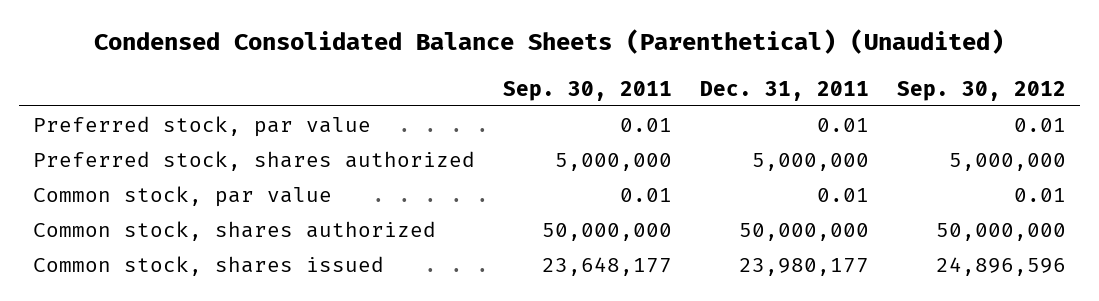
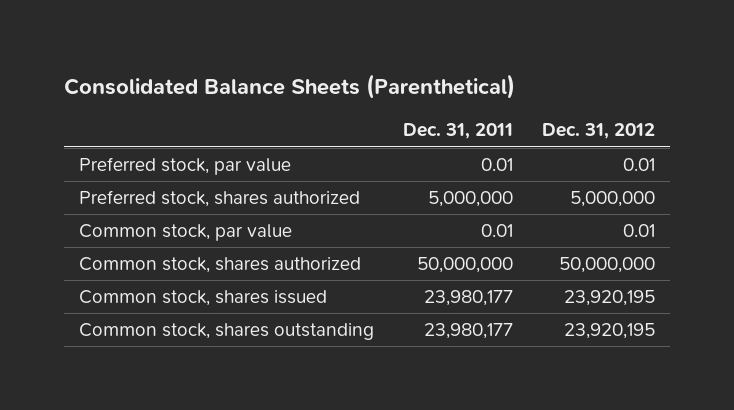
[94,29,1005,55] Condensed Consolidated Balance Sheets (Parenthetical) (Unaudited) -> [64,74,516,100] Consolidated Balance Sheets (Parenthetical)
[502,80,672,101] Sep. 30, 2011 -> none
[897,80,1067,101] Sep. 30, 2012 -> none
none -> [542,123,656,140] Dec. 31, 2012
none -> [78,323,374,341] Common stock, shares outstanding

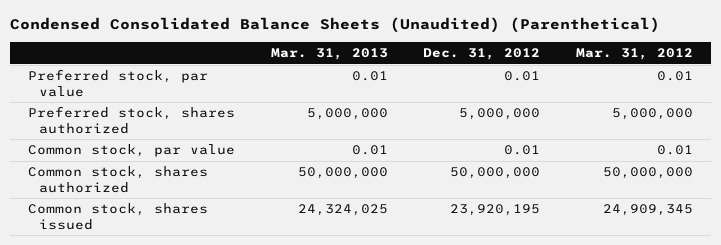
[64,74,516,100] Consolidated Balance Sheets (Parenthetical) -> [10,17,661,34] Condensed Consolidated Balance Sheets (Unaudited) (Parenthetical)
[403,123,514,140] Dec. 31, 2011 -> none
none -> [270,47,388,60] Mar. 31, 2013
none -> [575,47,693,60] Mar. 31, 2012
[78,323,374,341] Common stock, shares outstanding -> none

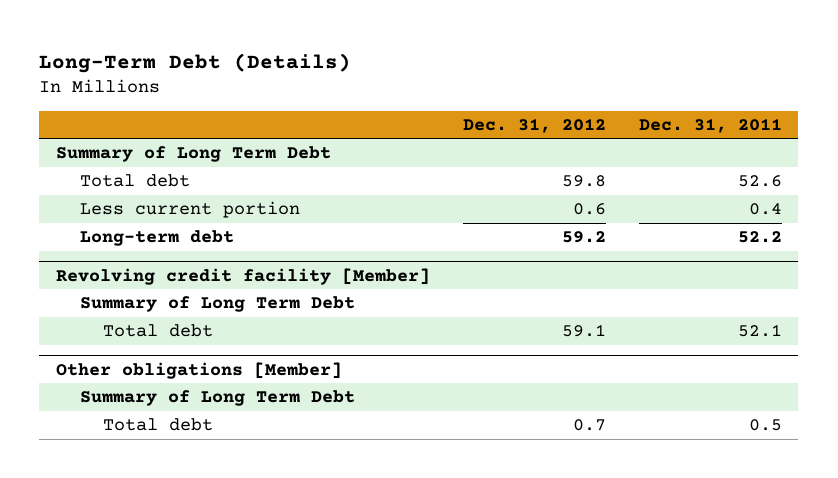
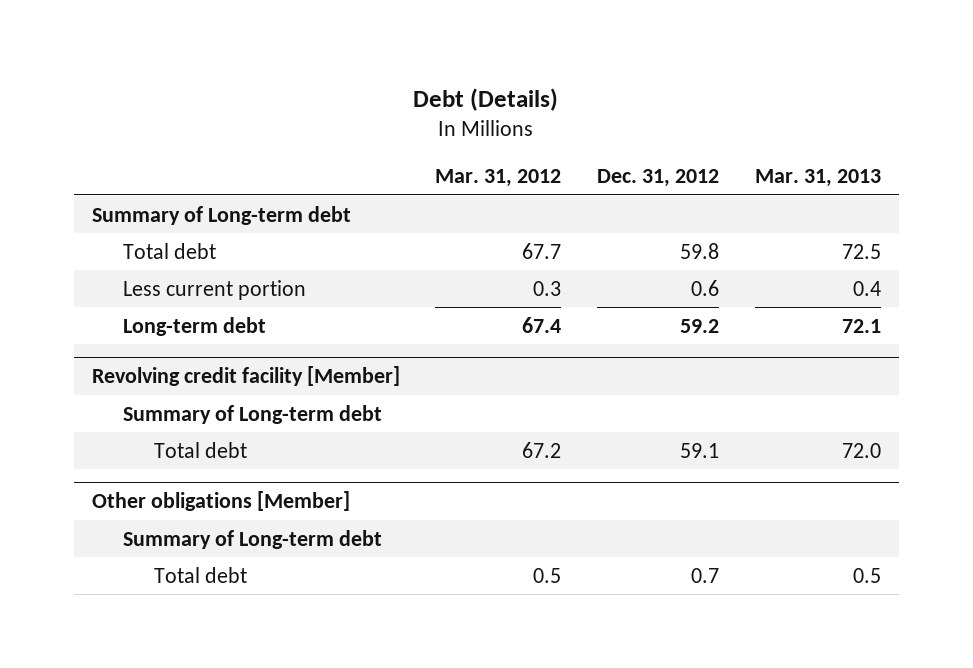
[39,52,352,73] Long-Term Debt (Details) -> [413,88,559,112] Debt (Details)
[638,117,782,133] Dec. 31, 2011 -> none
none -> [435,169,562,188] Mar. 31, 2012
none -> [754,169,881,188] Mar. 31, 2013
[55,146,331,163] Summary of Long Term Debt -> [91,205,351,225] Summary of Long-term debt
[79,296,355,313] Summary of Long Term Debt -> [123,404,383,424] Summary of Long-term debt
[79,390,355,407] Summary of Long Term Debt -> [123,529,383,549] Summary of Long-term debt

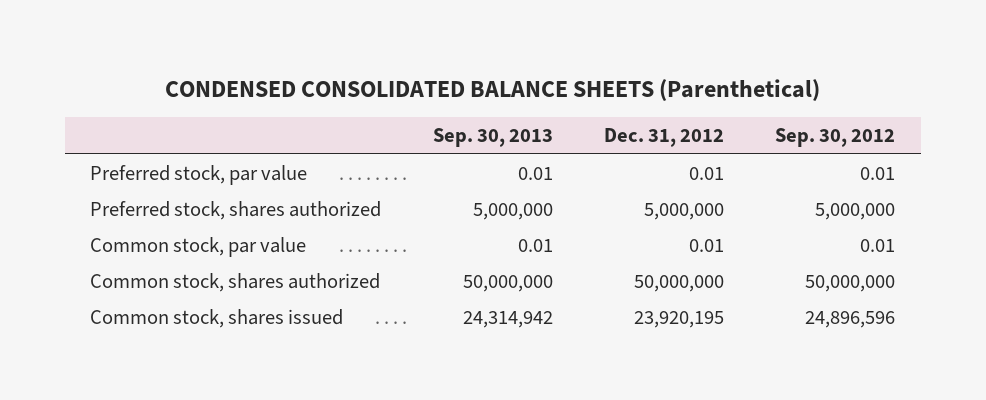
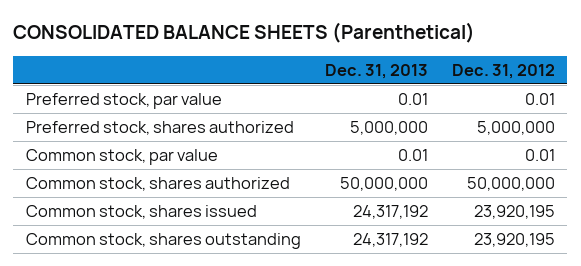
[164,78,820,101] CONDENSED CONSOLIDATED BALANCE SHEETS (Parenthetical) -> [13,22,476,44] CONSOLIDATED BALANCE SHEETS (Parenthetical)
[432,128,553,148] Sep. 30, 2013 -> none
[775,128,896,148] Sep. 30, 2012 -> none
none -> [324,64,428,80] Dec. 31, 2013
none -> [25,232,301,249] Common stock, shares outstanding

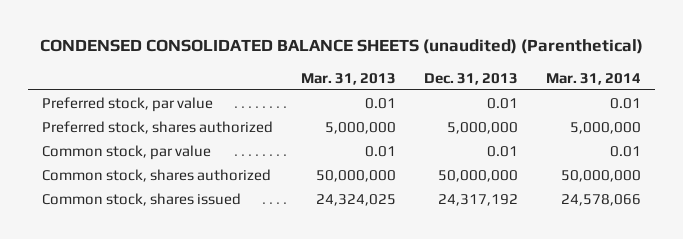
[13,22,476,44] CONSOLIDATED BALANCE SHEETS (Parenthetical) -> [39,39,643,55] CONDENSED CONSOLIDATED BALANCE SHEETS (unaudited) (Parenthetical)
[452,64,556,80] Dec. 31, 2012 -> none
none -> [301,72,397,85] Mar. 31, 2013
none -> [546,72,642,85] Mar. 31, 2014
[25,232,301,249] Common stock, shares outstanding -> none

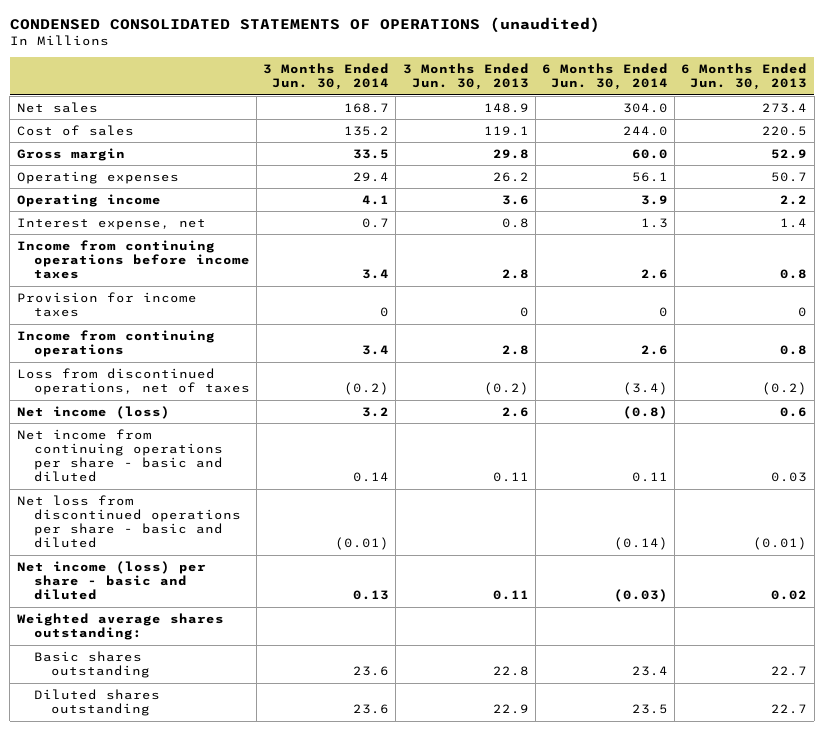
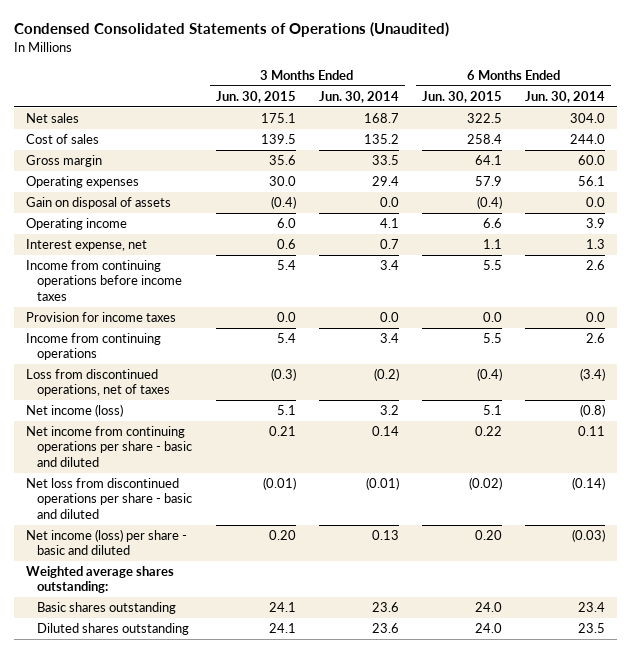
[9,16,600,33] CONDENSED CONSOLIDATED STATEMENTS OF OPERATIONS (unaudited) -> [14,22,450,38] Condensed Consolidated Statements of Operations (Unaudited)
[402,62,529,91] 3 Months Ended Jun. 30, 2013 -> none
[681,62,808,91] 6 Months Ended Jun. 30, 2013 -> none
none -> [215,90,296,103] Jun. 30, 2015
none -> [422,90,503,103] Jun. 30, 2015
none -> [25,197,171,210] Gain on disposal of assets
[380,307,390,318] 0 -> [379,312,399,323] 0.0
[659,307,669,318] 0 -> [586,312,606,323] 0.0

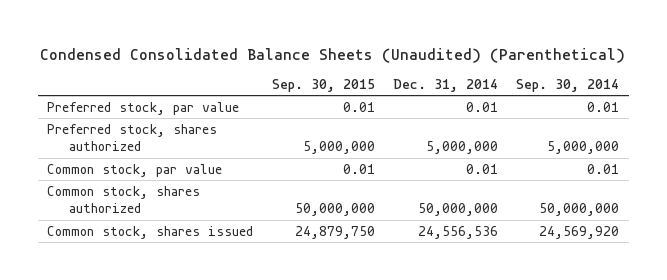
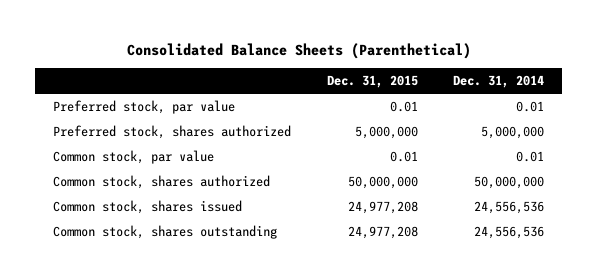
[40,47,626,63] Condensed Consolidated Balance Sheets (Unaudited) (Parenthetical) -> [126,43,471,60] Consolidated Balance Sheets (Parenthetical)
[271,79,375,93] Sep. 30, 2015 -> none
[516,79,620,93] Sep. 30, 2014 -> none
none -> [326,75,418,89] Dec. 31, 2015
none -> [53,225,278,240] Common stock, shares outstanding

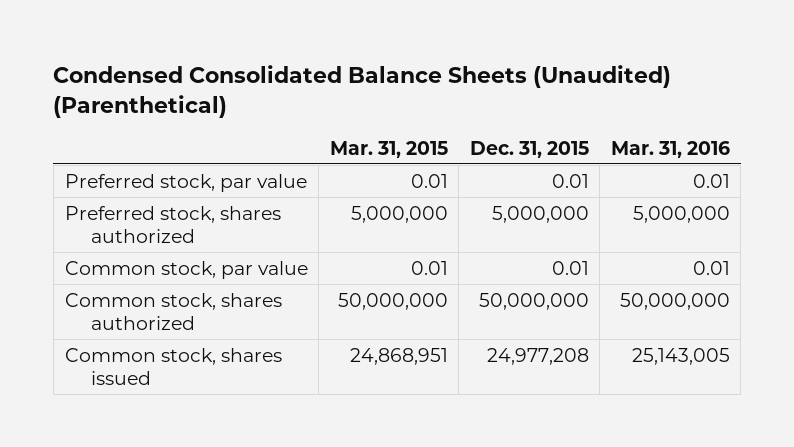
[126,43,471,60] Consolidated Balance Sheets (Parenthetical) -> [53,65,672,118] Condensed Consolidated Balance Sheets (Unaudited) (Parenthetical)
[453,75,545,89] Dec. 31, 2014 -> none
none -> [329,140,448,158] Mar. 31, 2015
none -> [610,140,730,158] Mar. 31, 2016
[53,225,278,240] Common stock, shares outstanding -> none

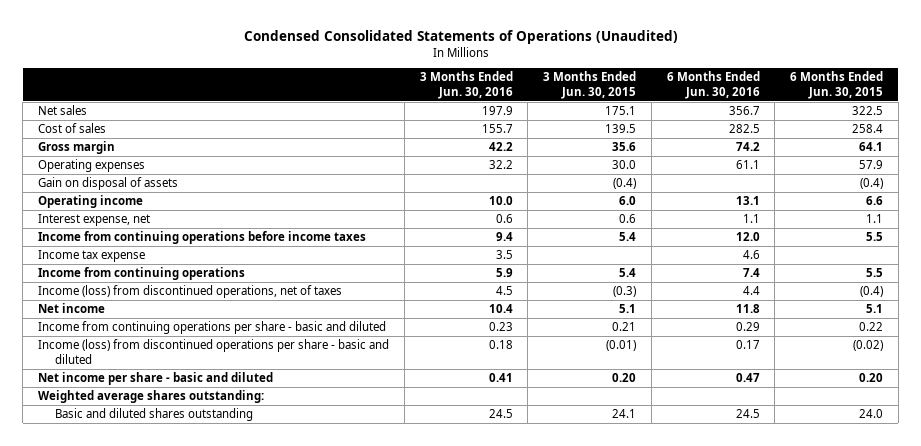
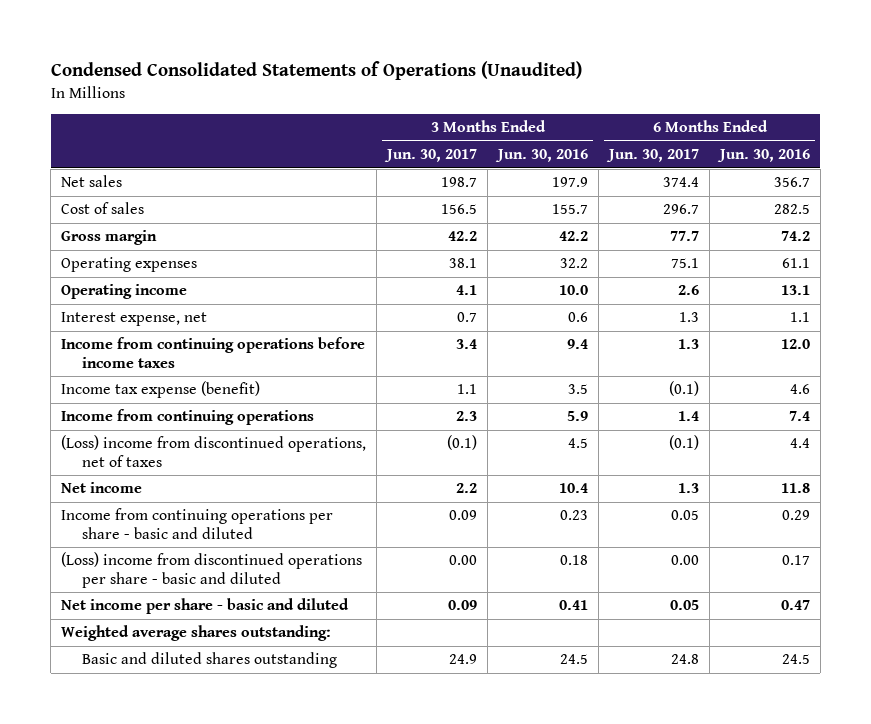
[543,71,637,100] 3 Months Ended Jun. 30, 2015 -> none
[790,71,884,100] 6 Months Ended Jun. 30, 2015 -> none
none -> [384,149,478,163] Jun. 30, 2017
none -> [606,149,700,163] Jun. 30, 2017
[37,177,178,191] Gain on disposal of assets -> none
[37,250,145,263] Income tax expense -> [61,381,261,399] Income tax expense (benefit)
[37,285,342,299] Income (loss) from discontinued operations, net of taxes -> [61,435,367,467] (Loss) income from discontinued operations, net of taxes
[37,339,389,364] Income (loss) from discontinued operations per share - basic and diluted -> [61,552,363,588] (Loss) income from discontinued operations per share - basic and diluted

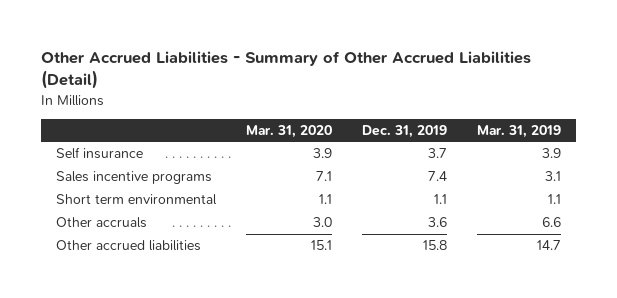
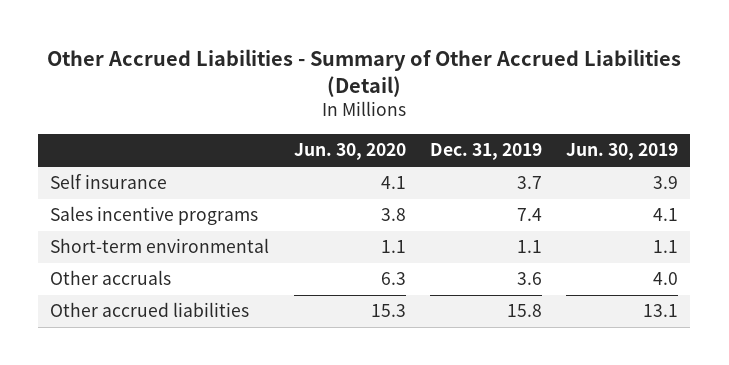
[246,124,333,138] Mar. 31, 2020 -> none
[476,124,561,138] Mar. 31, 2019 -> none
none -> [293,143,406,161] Jun. 30, 2020
none -> [566,143,679,161] Jun. 30, 2019
[56,194,218,206] Short term environmental -> [50,238,270,254] Short-term environmental

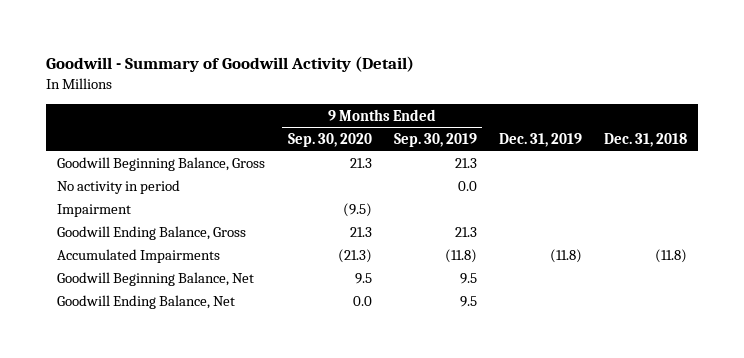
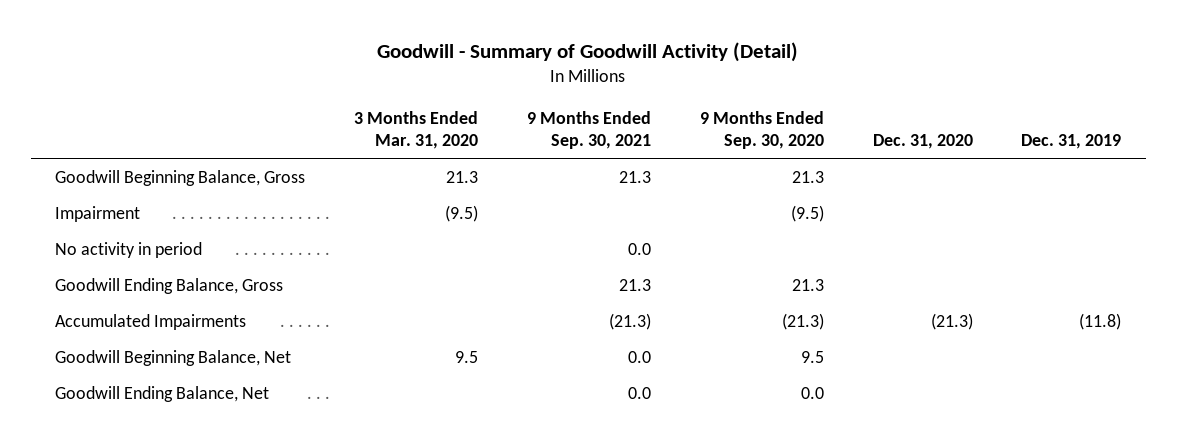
[393,132,477,147] Sep. 30, 2019 -> none
[603,132,687,147] Dec. 31, 2018 -> none
none -> [353,110,478,150] 3 Months Ended Mar. 31, 2020
none -> [526,110,651,150] 9 Months Ended Sep. 30, 2021
none -> [872,134,973,150] Dec. 31, 2020
[57,179,181,194] No activity in period -> [55,241,203,258] No activity in period

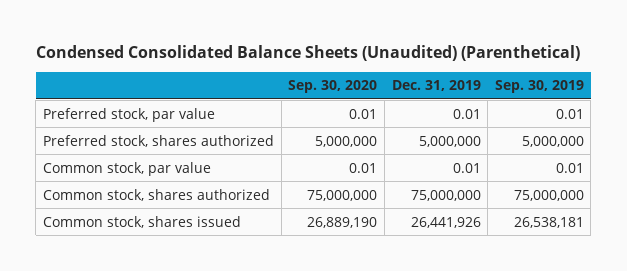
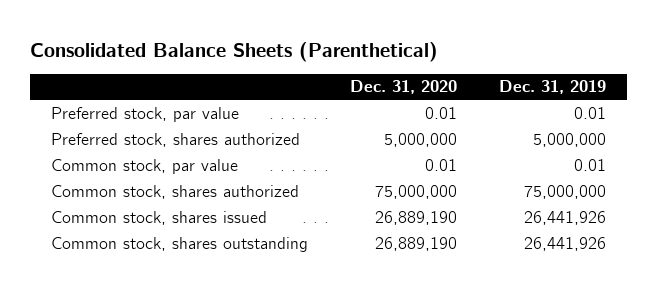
[35,44,580,61] Condensed Consolidated Balance Sheets (Unaudited) (Parenthetical) -> [30,41,439,62] Consolidated Balance Sheets (Parenthetical)
[288,80,378,94] Sep. 30, 2020 -> none
[494,80,584,94] Sep. 30, 2019 -> none
none -> [350,80,458,95] Dec. 31, 2020
none -> [51,236,309,252] Common stock, shares outstanding

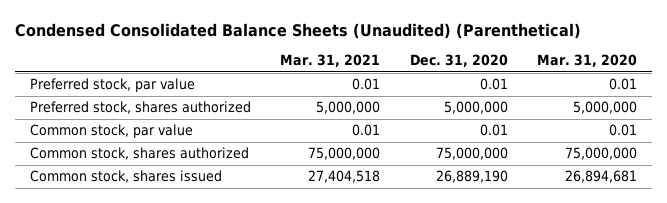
[30,41,439,62] Consolidated Balance Sheets (Parenthetical) -> [14,22,581,39] Condensed Consolidated Balance Sheets (Unaudited) (Parenthetical)
[499,80,607,95] Dec. 31, 2019 -> none
none -> [280,54,381,68] Mar. 31, 2021
none -> [537,54,638,68] Mar. 31, 2020
[51,236,309,252] Common stock, shares outstanding -> none

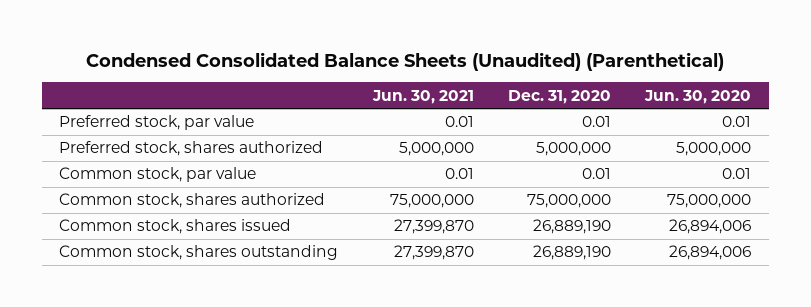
[280,54,381,68] Mar. 31, 2021 -> none
[537,54,638,68] Mar. 31, 2020 -> none
none -> [371,89,474,104] Jun. 30, 2021
none -> [644,89,752,104] Jun. 30, 2020
none -> [59,245,339,261] Common stock, shares outstanding

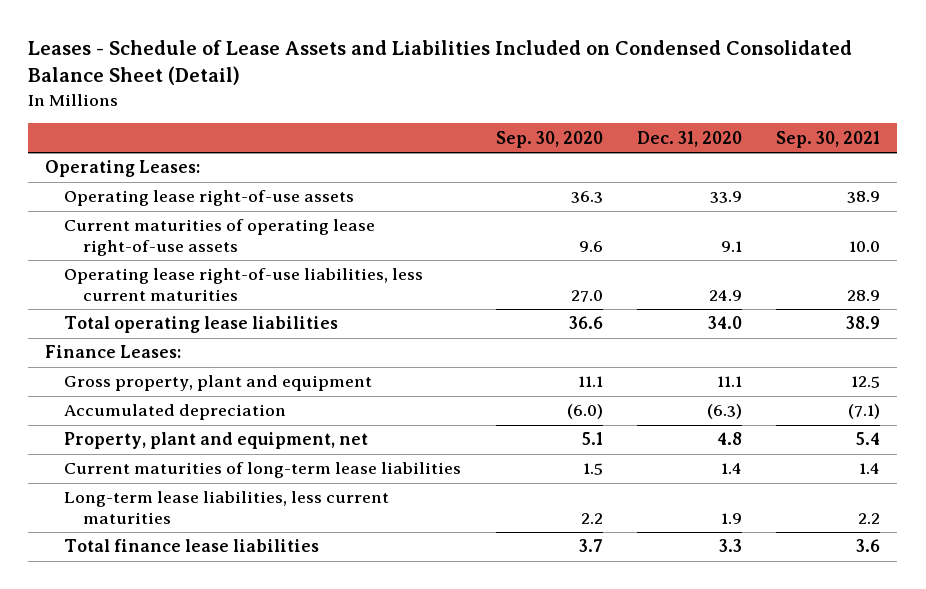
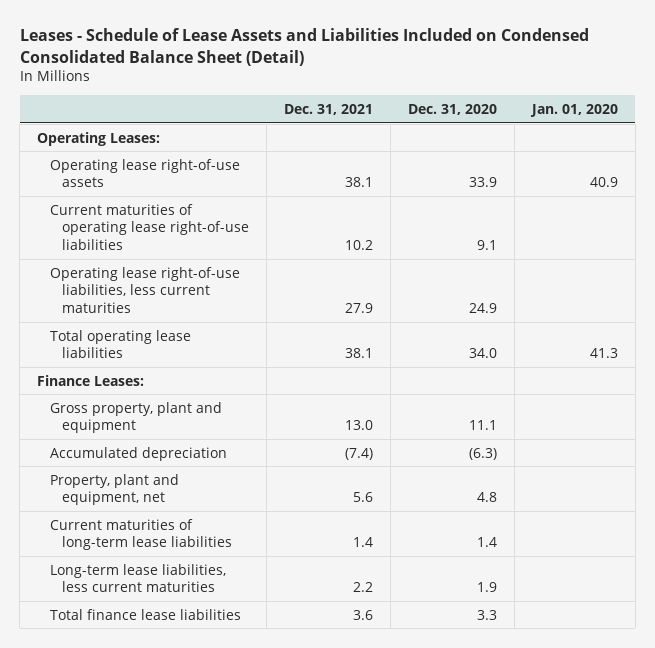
[495,130,603,148] Sep. 30, 2020 -> none
[776,130,881,148] Sep. 30, 2021 -> none
none -> [284,103,374,115] Dec. 31, 2021
none -> [529,103,618,117] Jan. 01, 2020
[64,219,376,256] Current maturities of operating lease right-of-use assets -> [49,203,250,251] Current maturities of operating lease right-of-use liabilities

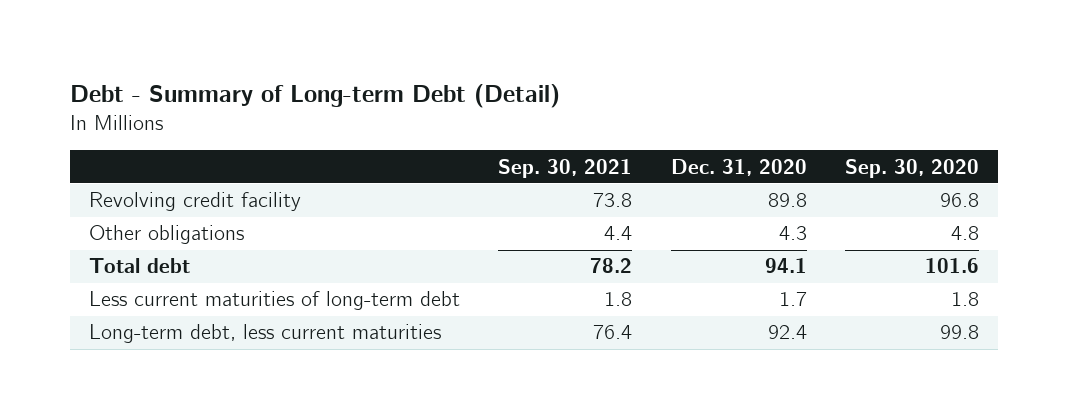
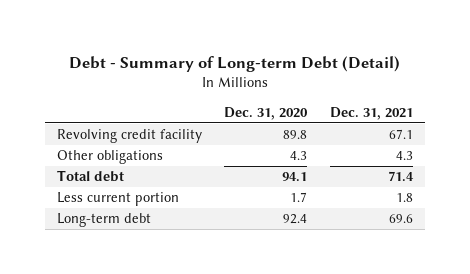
[498,158,633,178] Sep. 30, 2021 -> none
[844,158,979,178] Sep. 30, 2020 -> none
none -> [330,106,414,120] Dec. 31, 2021
[89,291,461,311] Less current maturities of long-term debt -> [56,192,179,207] Less current portion
[89,324,442,344] Long-term debt, less current maturities -> [56,213,151,228] Long-term debt

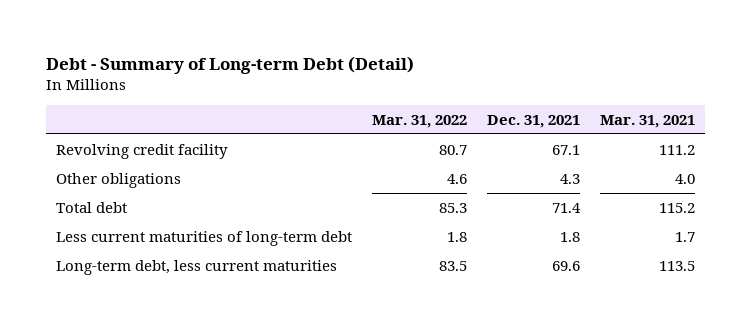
[224,106,309,120] Dec. 31, 2020 -> none
none -> [372,114,468,128] Mar. 31, 2022
none -> [600,114,696,128] Mar. 31, 2021
[56,192,179,207] Less current portion -> [56,230,353,246] Less current maturities of long-term debt
[56,213,151,228] Long-term debt -> [56,259,338,275] Long-term debt, less current maturities

